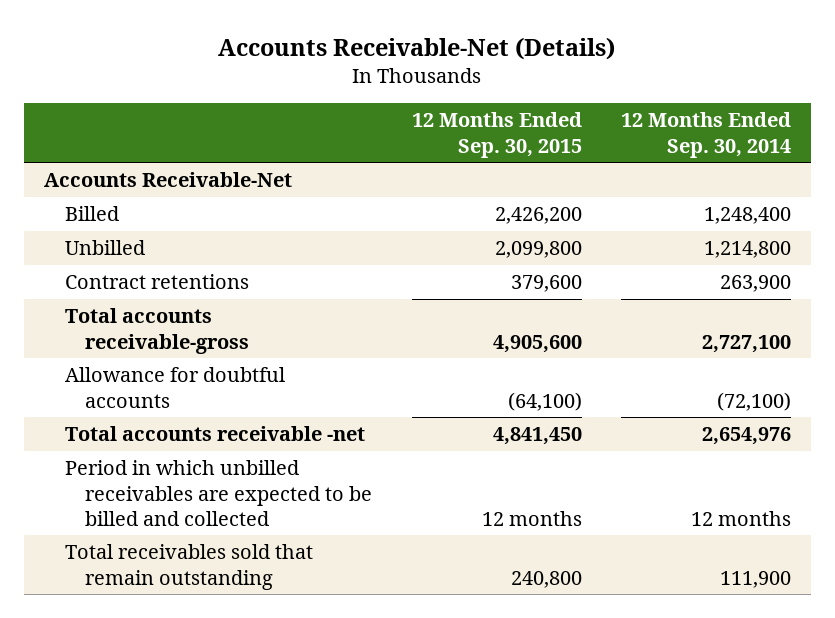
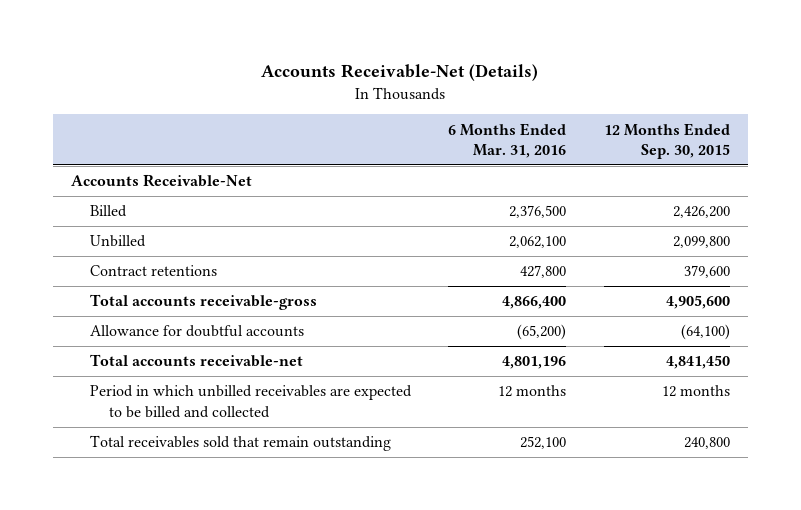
[621,112,792,158] 12 Months Ended Sep. 30, 2014 -> none
none -> [448,122,567,159] 6 Months Ended Mar. 31, 2016
[64,426,365,442] Total accounts receivable -net -> [90,354,304,368] Total accounts receivable-net

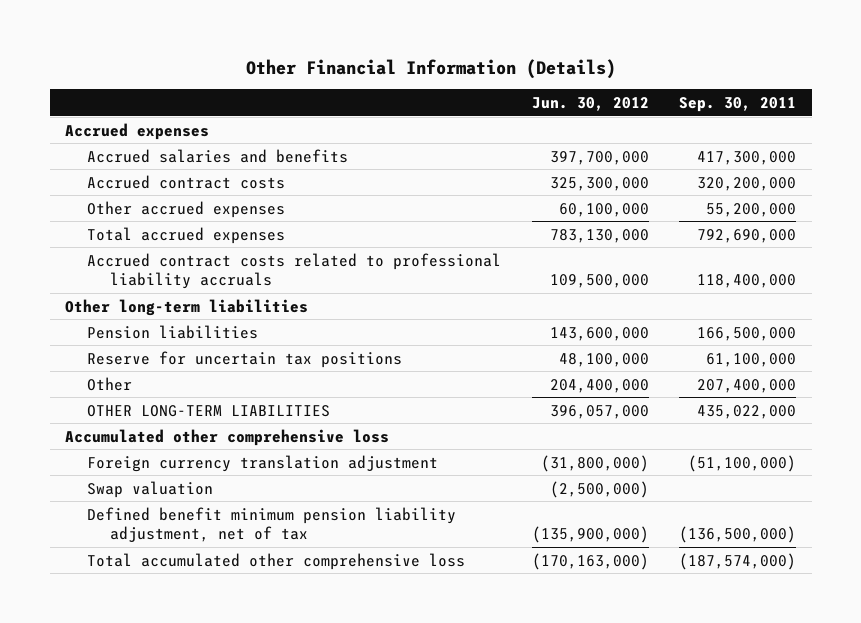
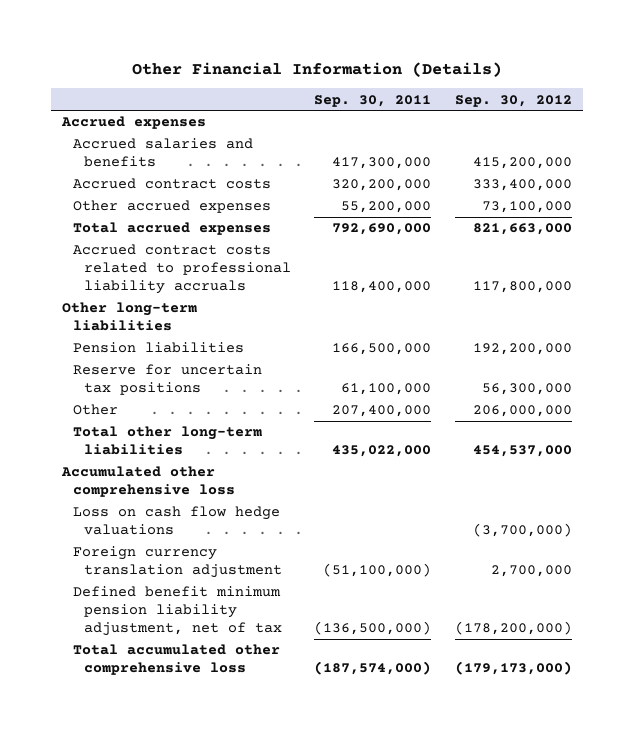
[531,96,649,111] Jun. 30, 2012 -> none
none -> [454,94,572,107] Sep. 30, 2012
[87,404,331,417] OTHER LONG-TERM LIABILITIES -> [73,426,263,456] Total other long-term liabilities
none -> [73,506,281,536] Loss on cash flow hedge valuations
[87,480,214,498] Swap valuation -> none

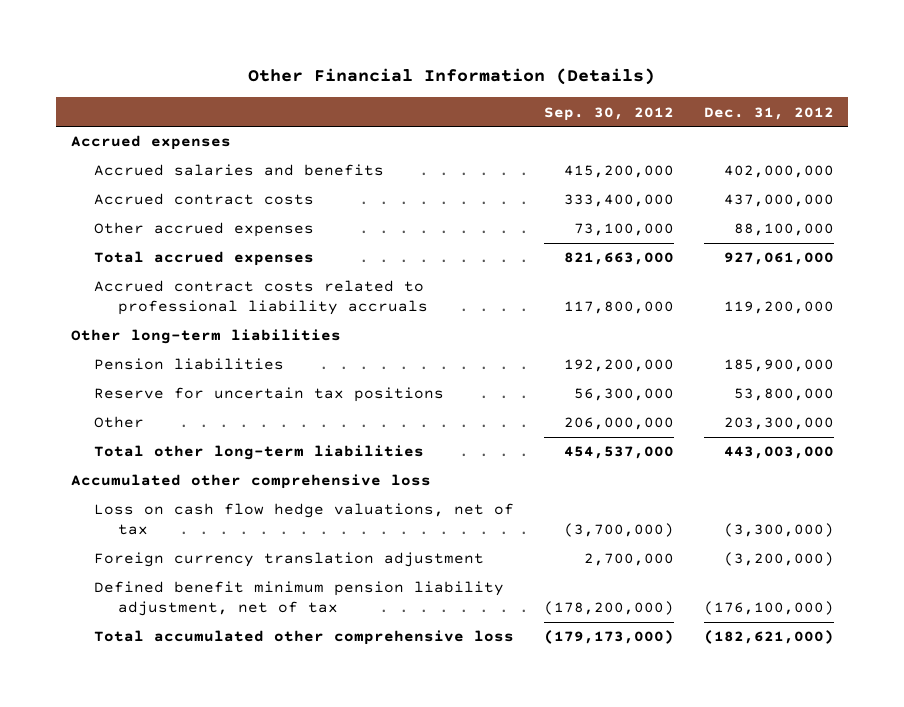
[314,94,432,107] Sep. 30, 2011 -> none
none -> [703,106,834,120] Dec. 31, 2012
[73,506,281,536] Loss on cash flow hedge valuations -> [94,503,515,535] Loss on cash flow hedge valuations, net of tax

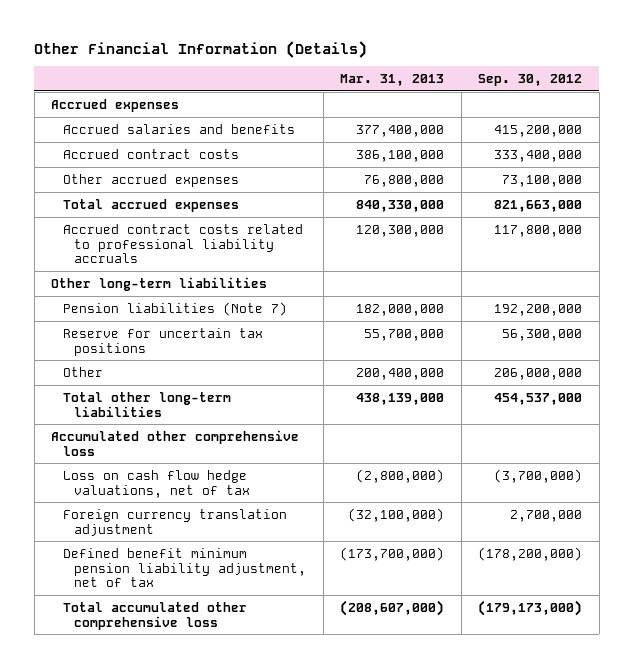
[703,106,834,120] Dec. 31, 2012 -> none
none -> [340,74,445,87] Mar. 31, 2013
[94,358,285,371] Pension liabilities -> [62,301,287,316] Pension liabilities (Note 7)

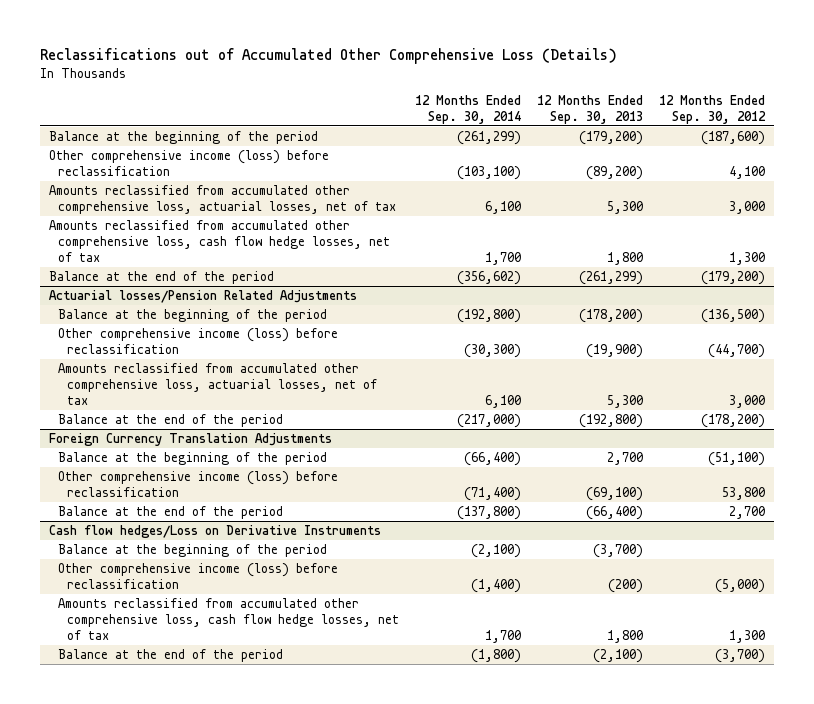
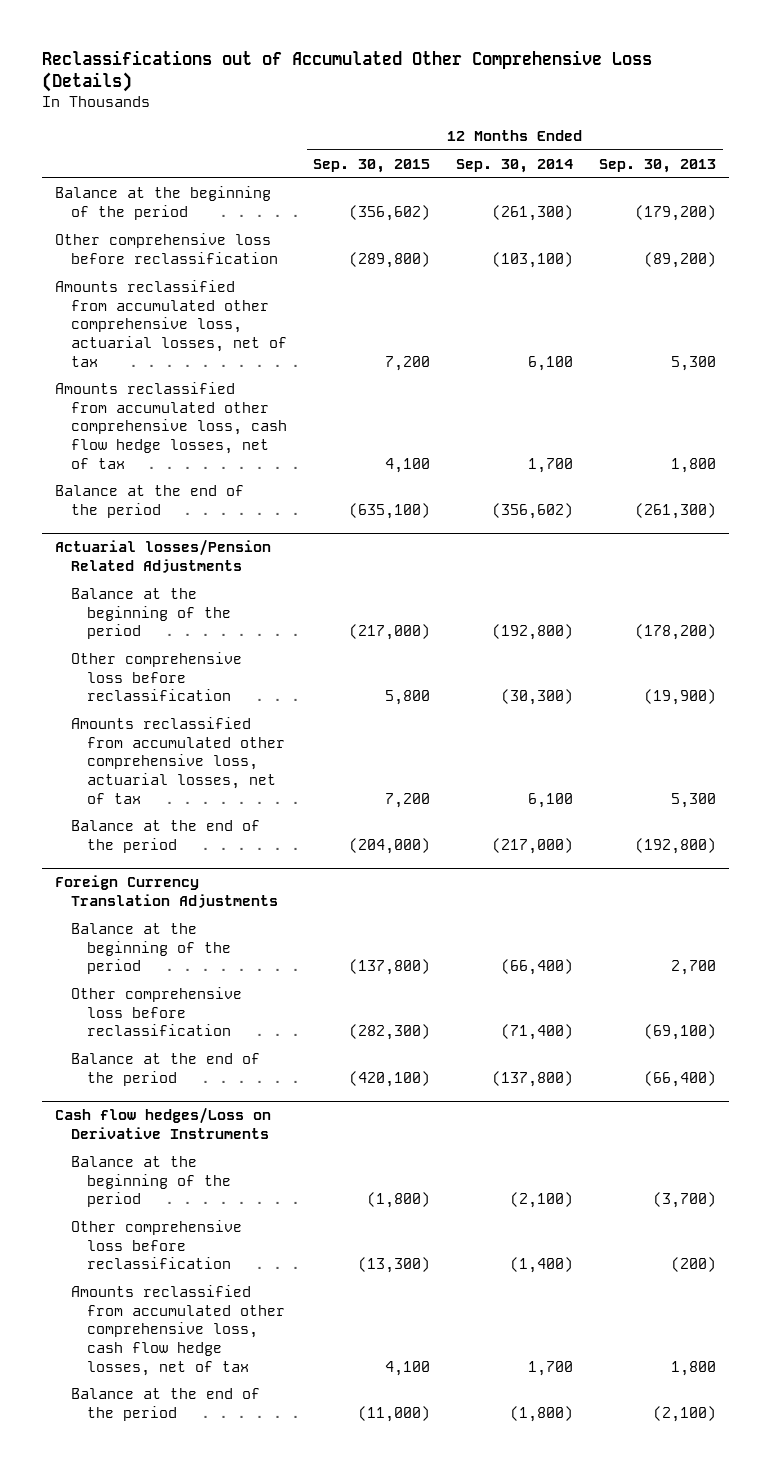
[659,94,767,124] 12 Months Ended Sep. 30, 2012 -> none
none -> [313,158,431,173] Sep. 30, 2015
[457,131,522,146] (261,299) -> [492,204,574,221] (261,300)
[48,150,329,176] Other comprehensive income (loss) before reclassification -> [54,233,279,264] Other comprehensive loss before reclassification
[579,271,644,286] (261,299) -> [635,502,717,519] (261,300)
[57,328,338,354] Other comprehensive income (loss) before reclassification -> [71,652,243,702] Other comprehensive loss before reclassification
[57,471,338,497] Other comprehensive income (loss) before reclassification -> [71,987,243,1037] Other comprehensive loss before reclassification
[57,563,338,589] Other comprehensive income (loss) before reclassification -> [71,1220,243,1270] Other comprehensive loss before reclassification

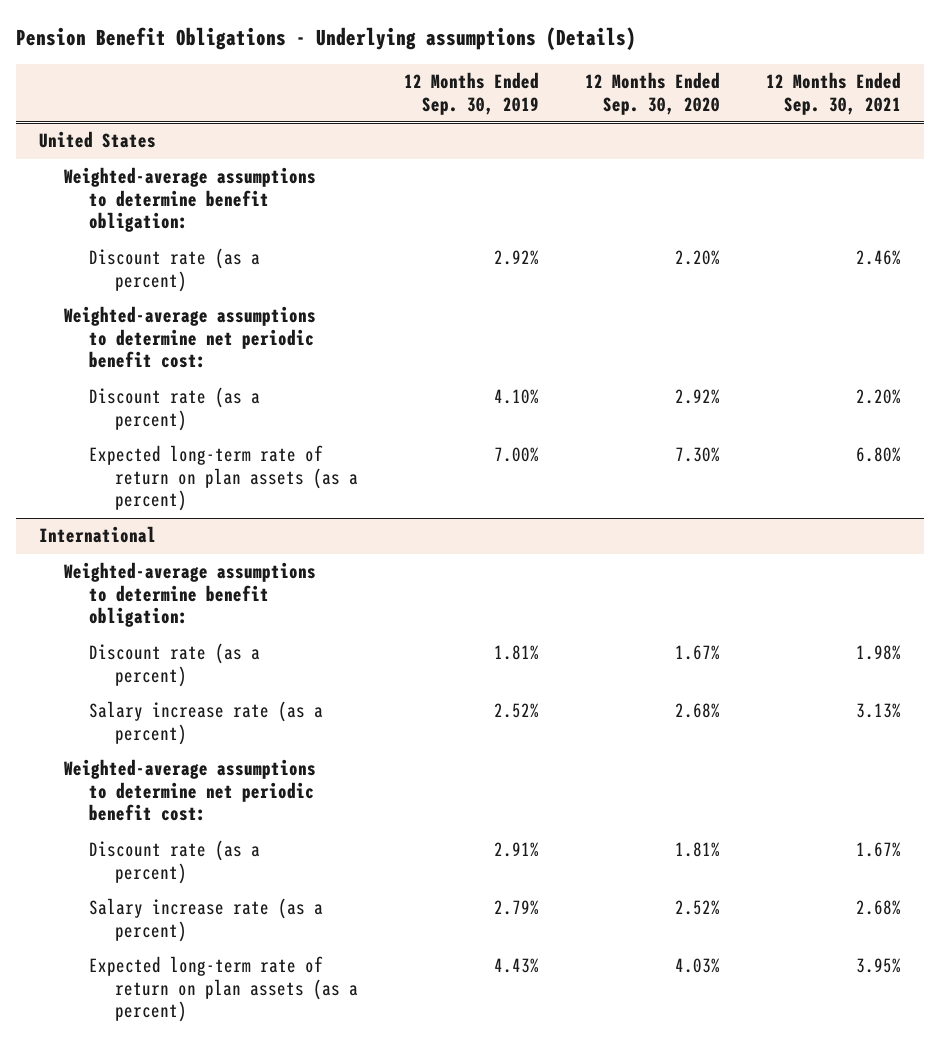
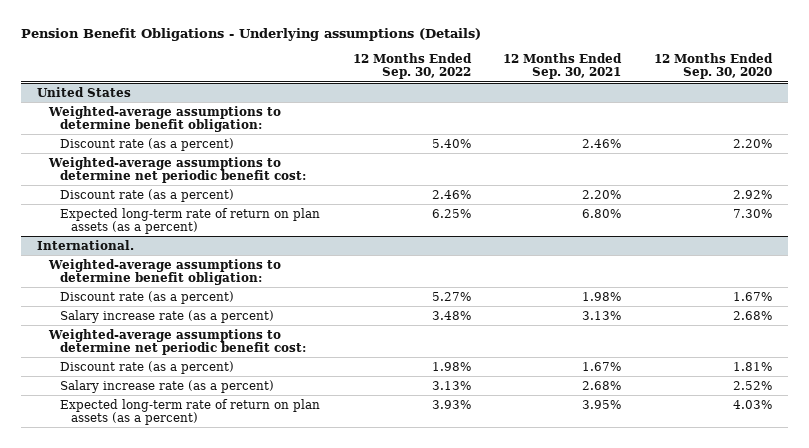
[403,72,539,115] 12 Months Ended Sep. 30, 2019 -> none
none -> [352,53,472,80] 12 Months Ended Sep. 30, 2022
[38,526,156,544] International -> [37,239,135,250] International.

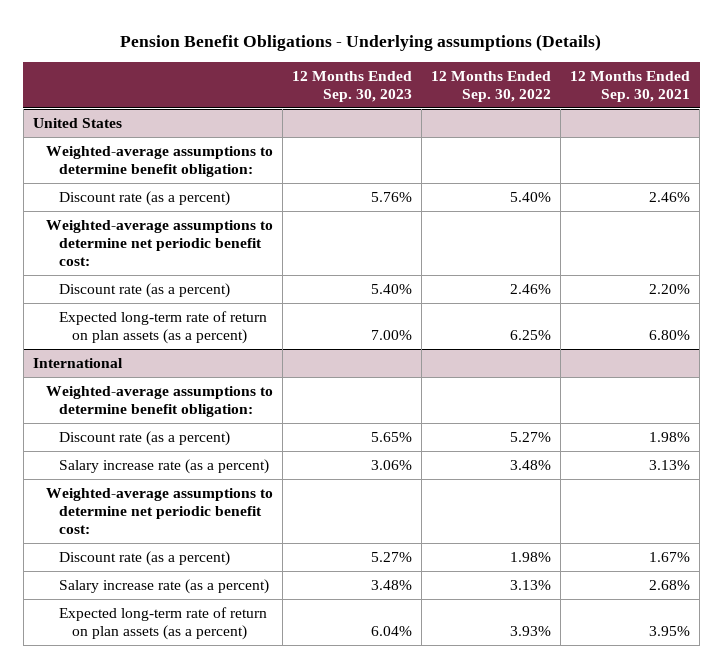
[653,53,773,80] 12 Months Ended Sep. 30, 2020 -> none
none -> [291,71,412,103] 12 Months Ended Sep. 30, 2023
[37,239,135,250] International. -> [32,357,123,368] International

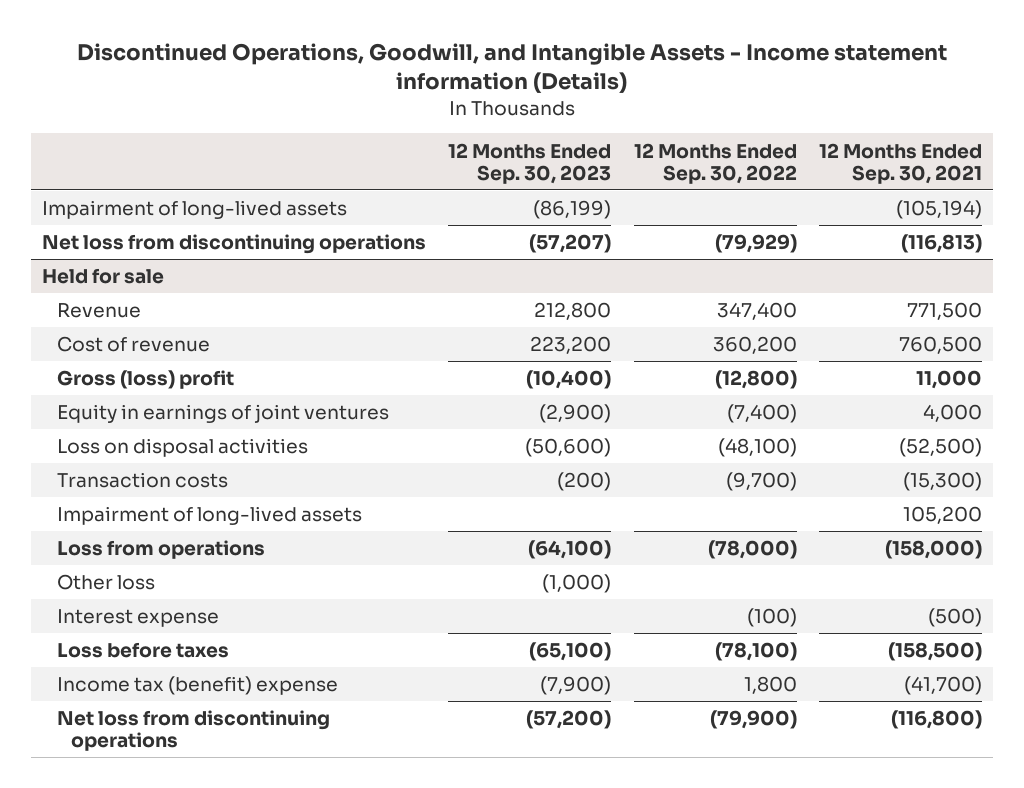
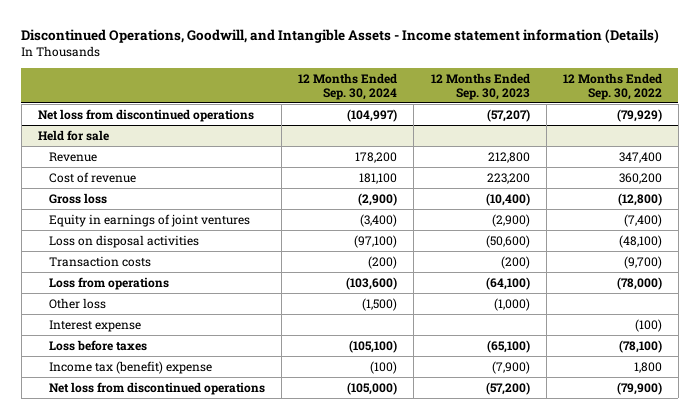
[819,142,983,184] 12 Months Ended Sep. 30, 2021 -> none
none -> [298,72,398,100] 12 Months Ended Sep. 30, 2024
[42,200,348,220] Impairment of long-lived assets -> none
[42,234,427,255] Net loss from discontinuing operations -> [37,108,254,122] Net loss from discontinued operations
[56,370,234,390] Gross (loss) profit -> [49,192,108,204] Gross loss
[56,506,362,526] Impairment of long-lived assets -> none
[56,710,330,752] Net loss from discontinuing operations -> [49,381,266,395] Net loss from discontinued operations

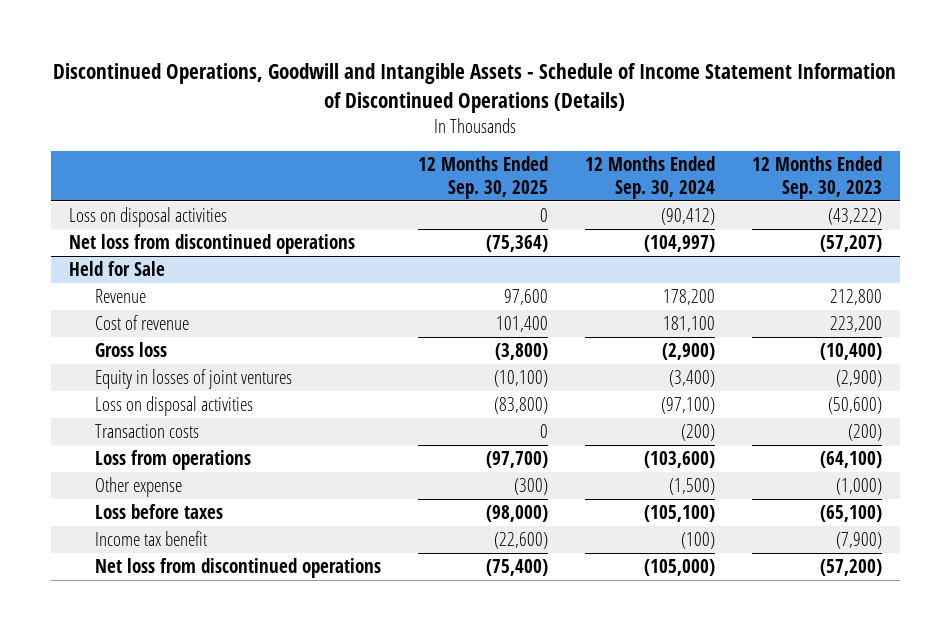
[21,28,660,43] Discontinued Operations, Goodwill, and Intangible Assets - Income statement information (Details) -> [53,63,897,113] Discontinued Operations, Goodwill and Intangible Assets - Schedule of Income Statement Information of Discontinued Operations (Details)
[562,72,662,100] 12 Months Ended Sep. 30, 2022 -> none
none -> [418,156,549,199] 12 Months Ended Sep. 30, 2025
none -> [69,207,228,228] Loss on disposal activities
[37,129,109,141] Held for sale -> [69,261,166,277] Held for Sale
[49,213,251,227] Equity in earnings of joint ventures -> [95,369,293,390] Equity in losses of joint ventures
[49,319,142,332] Interest expense -> none
[49,297,107,309] Other loss -> [95,477,183,498] Other expense
[49,360,213,374] Income tax (benefit) expense -> [95,531,208,547] Income tax benefit

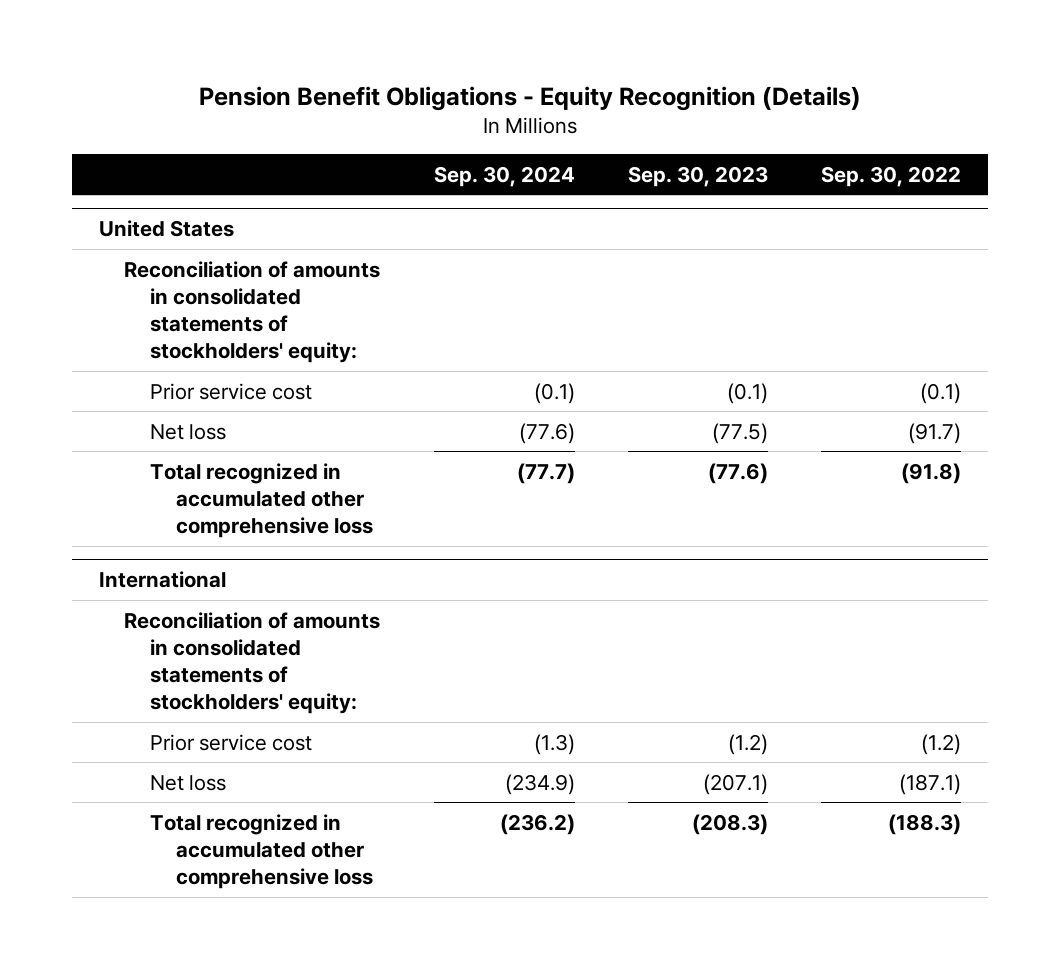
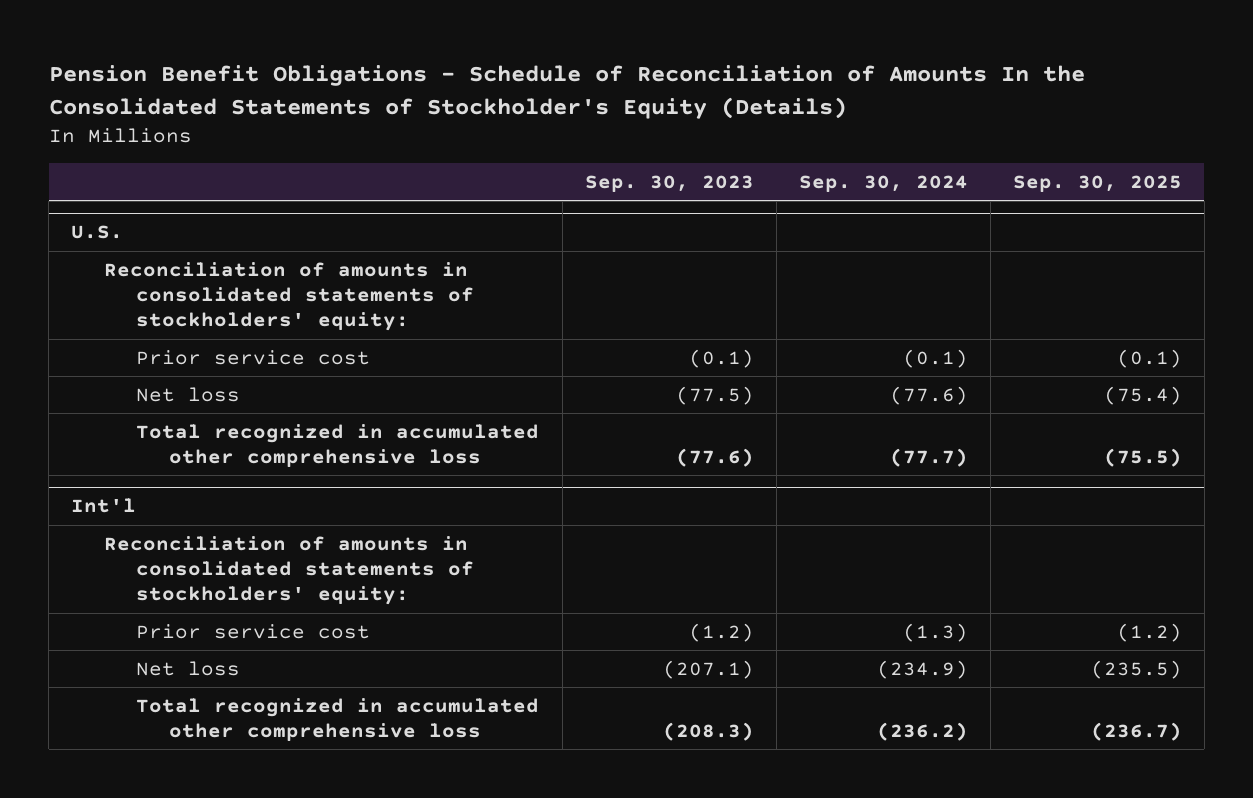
[199,85,862,111] Pension Benefit Obligations - Equity Recognition (Details) -> [48,65,1085,119] Pension Benefit Obligations - Schedule of Reconciliation of Amounts In the Consolidated Statements of Stockholder's Equity (Details)
[821,165,962,187] Sep. 30, 2022 -> none
none -> [1012,174,1182,192] Sep. 30, 2025
[98,220,234,238] United States -> [71,225,124,240] U.S.
[98,571,226,589] International -> [71,498,137,514] Int'l

